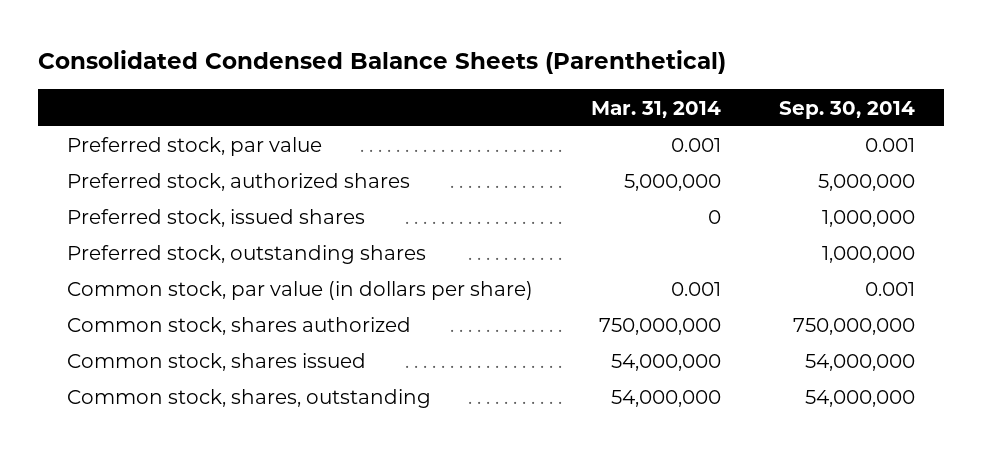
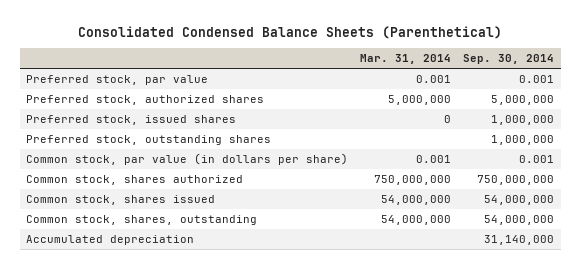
none -> [26,235,195,246] Accumulated depreciation

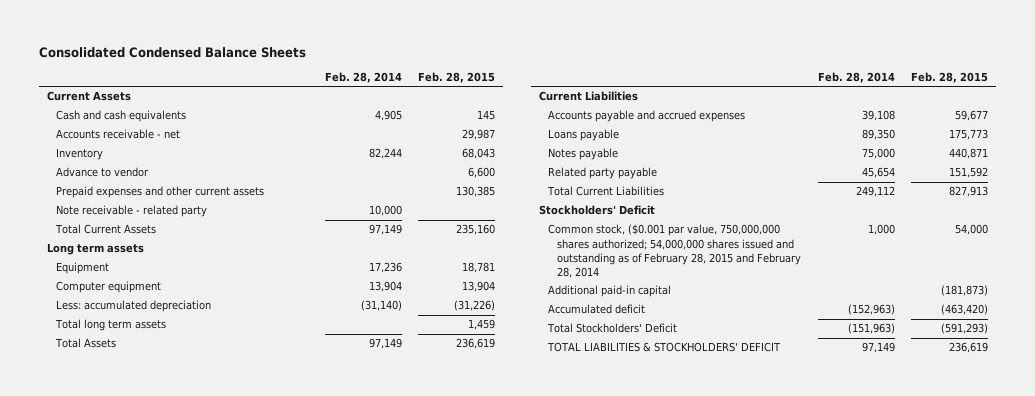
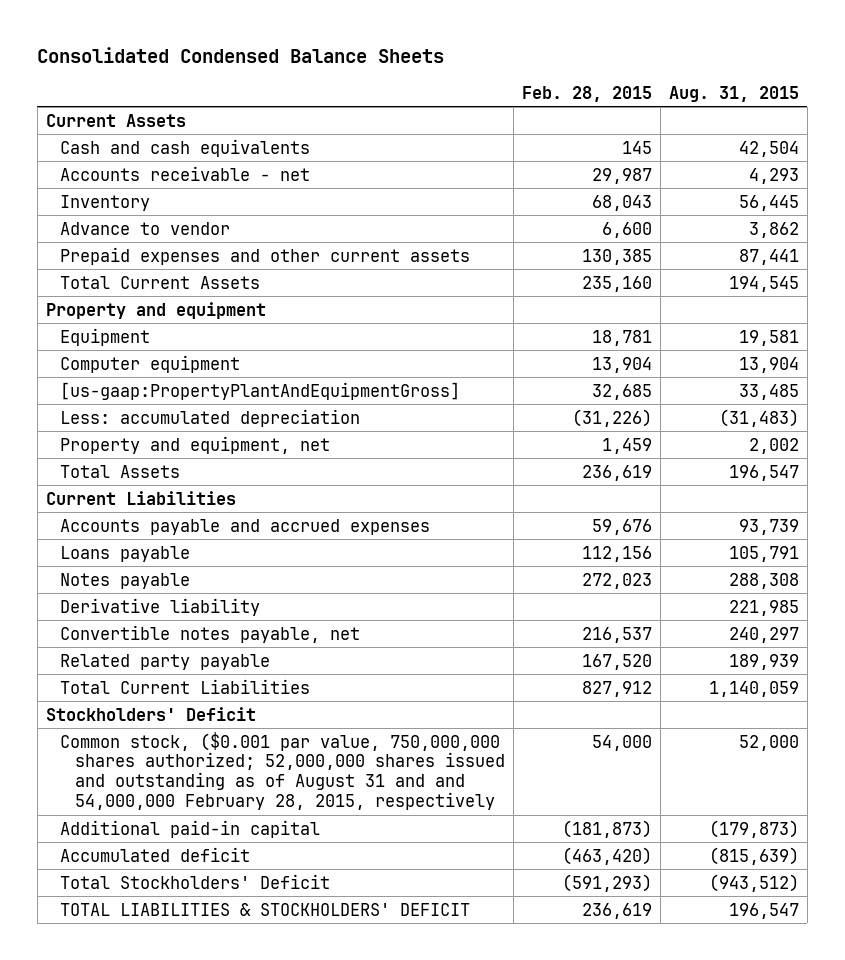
[325,72,403,84] Feb. 28, 2014 -> none
none -> [668,85,799,102] Aug. 31, 2015
[56,205,208,218] Note receivable - related party -> none
[47,243,145,256] Long term assets -> none
none -> [45,301,266,319] Property and equipment
none -> [60,381,461,400] [us-gaap:PropertyPlantAndEquipmentGross]
[55,319,167,332] Total long term assets -> [60,435,331,454] Property and equipment, net
[954,110,988,122] 59,677 -> [591,518,652,535] 59,676
[948,129,988,141] 175,773 -> [581,545,652,562] 112,156
[948,148,988,160] 440,871 -> [581,572,652,589] 272,023
none -> [60,597,261,616] Derivative liability
none -> [60,624,361,643] Convertible notes payable, net
[948,167,988,179] 151,592 -> [581,653,652,670] 167,520
[948,186,988,198] 827,913 -> [581,680,652,697] 827,912
[548,224,802,278] Common stock, ($0.001 par value, 750,000,000 shares authorized; 54,000,000 shares issued and outstanding as of February 28, 2015 and February 28, 2014 -> [60,731,506,811] Common stock, ($0.001 par value, 750,000,000 shares authorized; 52,000,000 shares issued and outstanding as of August 31 and and 54,000,000 February 28, 2015, respectively

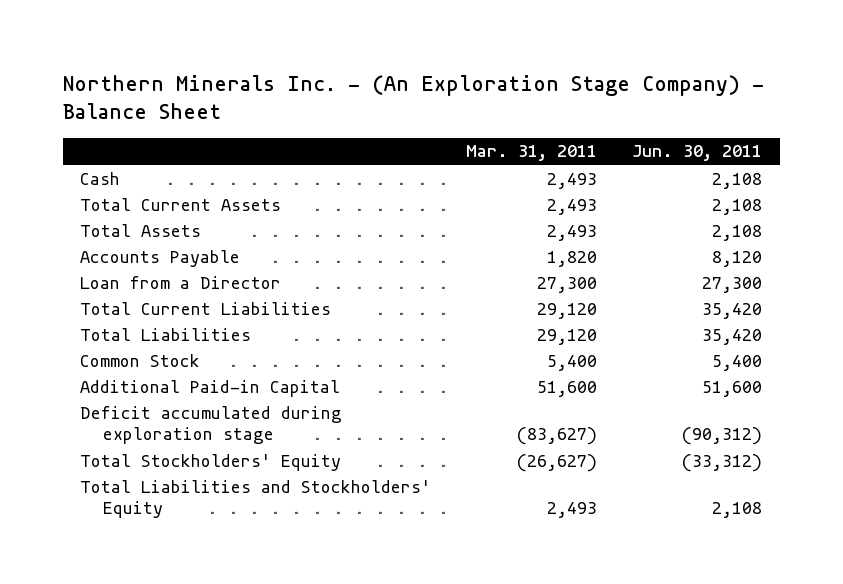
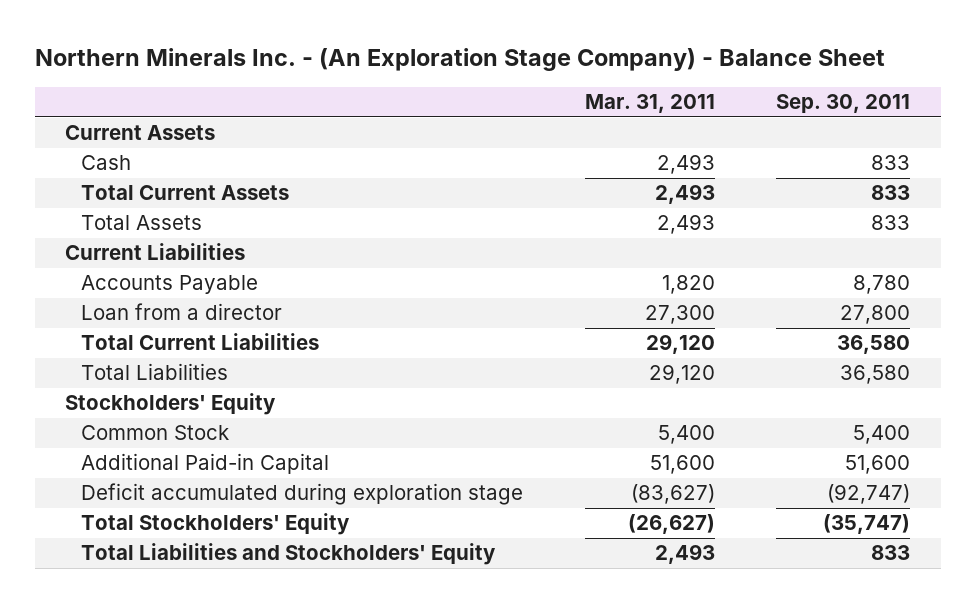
[632,145,763,162] Jun. 30, 2011 -> none
none -> [775,94,910,114] Sep. 30, 2011
none -> [65,125,216,141] Current Assets
none -> [65,243,246,261] Current Liabilities
[80,275,282,289] Loan from a Director -> [81,303,283,321] Loan from a director
none -> [65,393,277,416] Stockholders' Equity

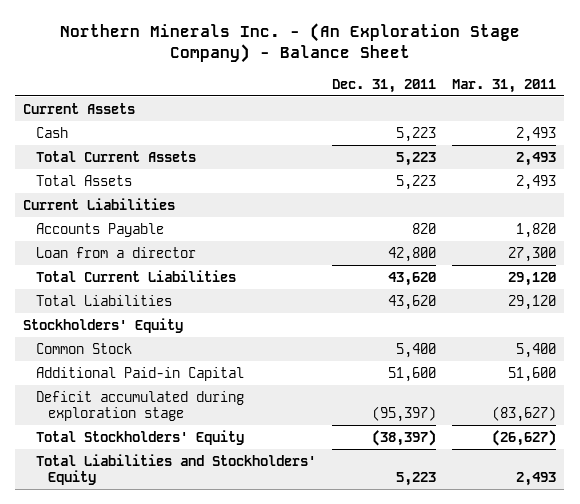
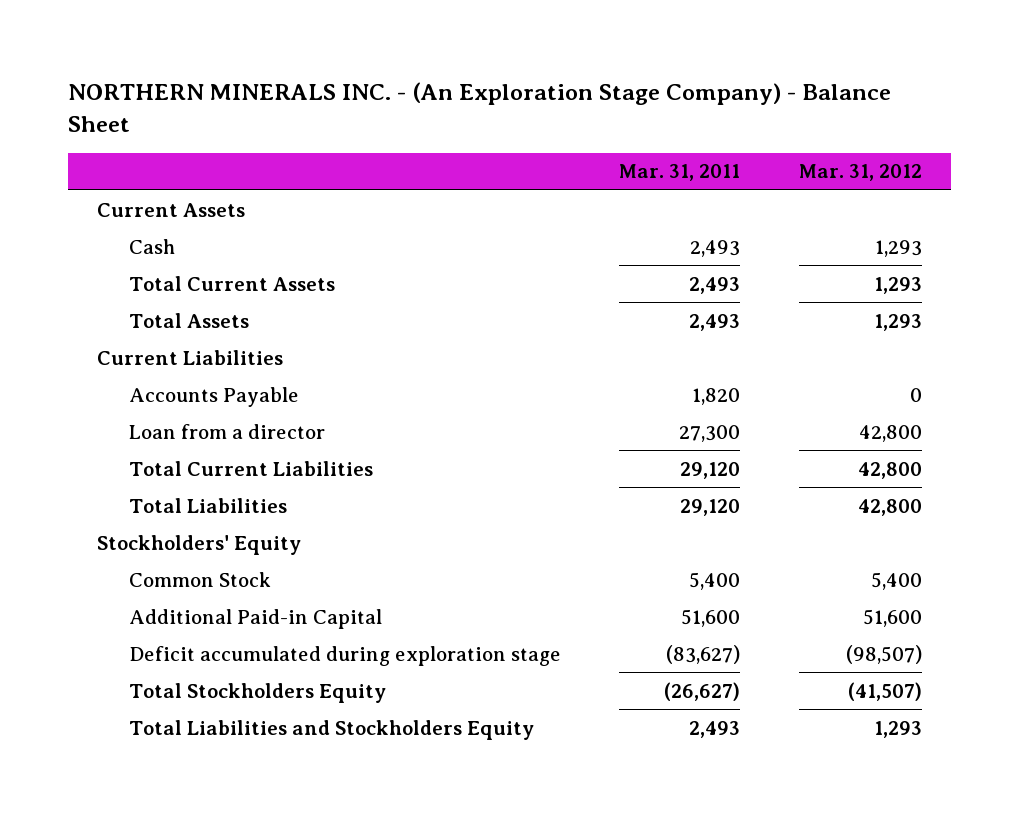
[59,22,520,64] Northern Minerals Inc. - (An Exploration Stage Company) - Balance Sheet -> [68,82,892,133] NORTHERN MINERALS INC. - (An Exploration Stage Company) - Balance Sheet
[332,78,437,93] Dec. 31, 2011 -> none
none -> [798,164,922,182] Mar. 31, 2012
[35,429,244,445] Total Stockholders' Equity -> [128,682,386,703] Total Stockholders Equity
[35,453,316,486] Total Liabilities and Stockholders' Equity -> [128,719,534,740] Total Liabilities and Stockholders Equity

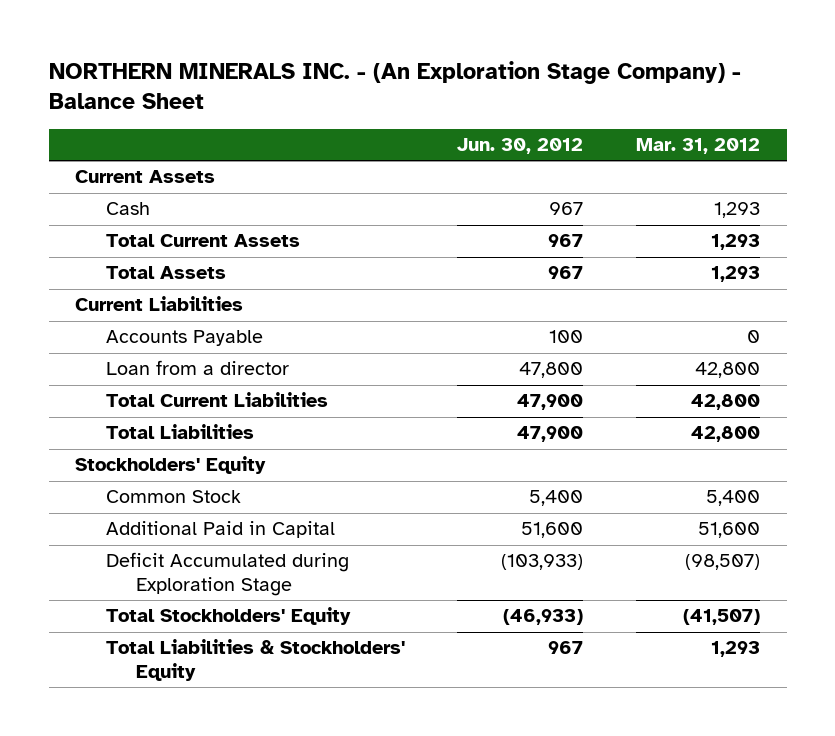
[619,164,741,182] Mar. 31, 2011 -> none
none -> [457,138,584,155] Jun. 30, 2012
[128,608,382,629] Additional Paid-in Capital -> [105,521,335,539] Additional Paid in Capital
[128,645,561,666] Deficit accumulated during exploration stage -> [105,552,349,597] Deficit Accumulated during Exploration Stage
[128,682,386,703] Total Stockholders Equity -> [105,607,351,626] Total Stockholders' Equity
[128,719,534,740] Total Liabilities and Stockholders Equity -> [105,639,405,682] Total Liabilities & Stockholders' Equity

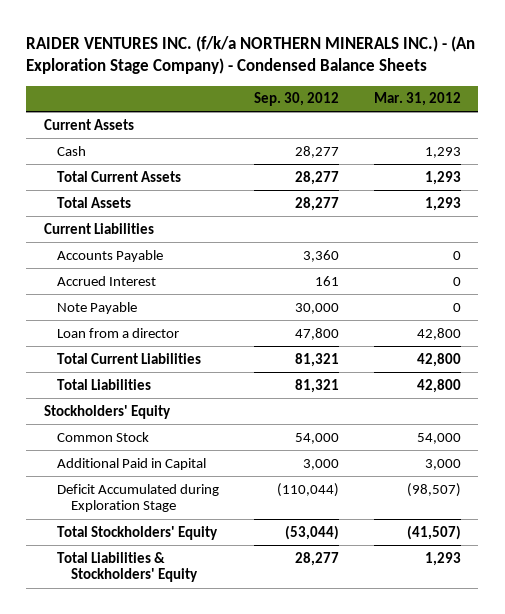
[48,60,741,110] NORTHERN MINERALS INC. - (An Exploration Stage Company) - Balance Sheet -> [26,35,476,75] RAIDER VENTURES INC. (f/k/a NORTHERN MINERALS INC.) - (An Exploration Stage Company) - Condensed Balance Sheets
[457,138,584,155] Jun. 30, 2012 -> none
none -> [254,92,340,107] Sep. 30, 2012
none -> [57,275,157,286] Accrued Interest
none -> [57,301,138,314] Note Payable
[706,490,761,507] 5,400 -> [417,432,462,444] 54,000
[698,522,761,539] 51,600 -> [425,458,462,470] 3,000

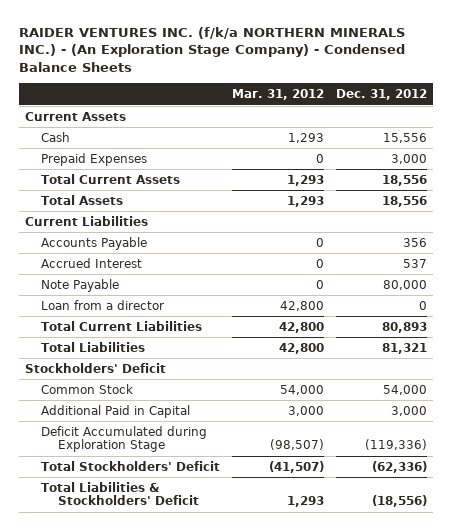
[254,92,340,107] Sep. 30, 2012 -> none
none -> [336,89,428,101] Dec. 31, 2012
none -> [41,152,148,166] Prepaid Expenses
[43,404,171,419] Stockholders' Equity -> [24,362,166,373] Stockholders' Deficit
[57,525,219,540] Total Stockholders' Equity -> [41,460,221,471] Total Stockholders' Deficit
[57,551,198,583] Total Liabilities & Stockholders' Equity -> [41,481,199,506] Total Liabilities & Stockholders' Deficit

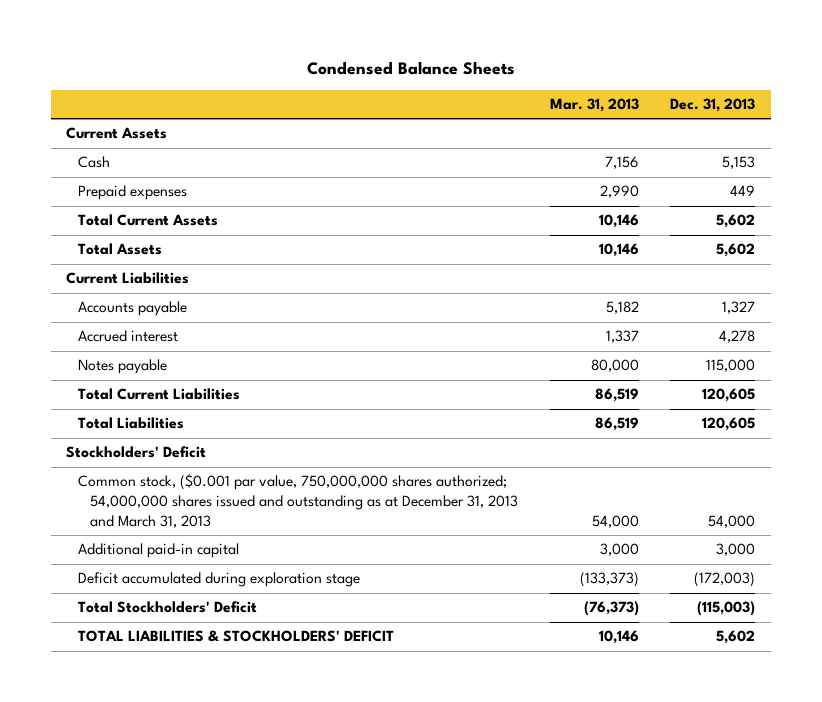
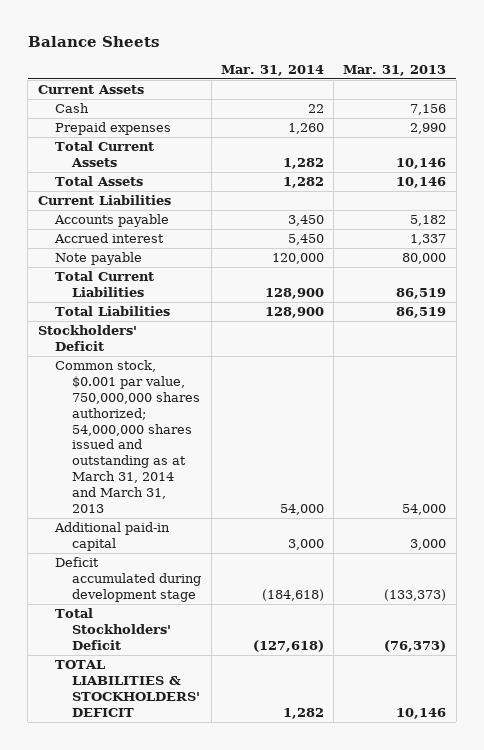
[306,61,515,76] Condensed Balance Sheets -> [27,36,159,48] Balance Sheets
[670,98,756,113] Dec. 31, 2013 -> none
none -> [220,64,324,76] Mar. 31, 2014
[78,359,168,375] Notes payable -> [54,252,142,266] Note payable
[78,474,519,528] Common stock, ($0.001 par value, 750,000,000 shares authorized; 54,000,000 shares issued and outstanding as at December 31, 2013 and March 31, 2013 -> [54,360,201,513] Common stock, $0.001 par value, 750,000,000 shares authorized; 54,000,000 shares issued and outstanding as at March 31, 2014 and March 31, 2013
[78,572,361,588] Deficit accumulated during exploration stage -> [54,557,202,602] Deficit accumulated during development stage

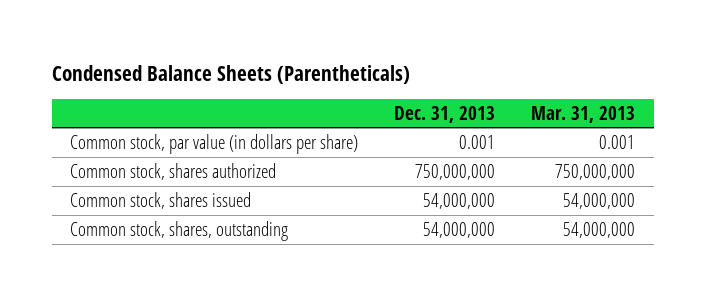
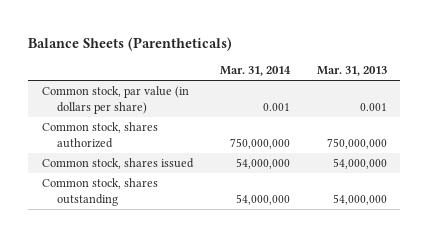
[52,64,411,84] Condensed Balance Sheets (Parentheticals) -> [28,36,233,51] Balance Sheets (Parentheticals)
[394,105,496,123] Dec. 31, 2013 -> none
none -> [219,66,291,77] Mar. 31, 2014
[70,220,289,241] Common stock, shares, outstanding -> [41,177,158,207] Common stock, shares outstanding

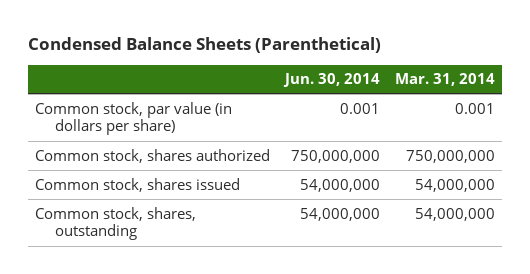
[28,36,233,51] Balance Sheets (Parentheticals) -> [27,37,381,54] Condensed Balance Sheets (Parenthetical)
[316,66,387,77] Mar. 31, 2013 -> none
none -> [282,73,380,88] Jun. 30, 2014
[41,177,158,207] Common stock, shares outstanding -> [35,206,197,241] Common stock, shares, outstanding

